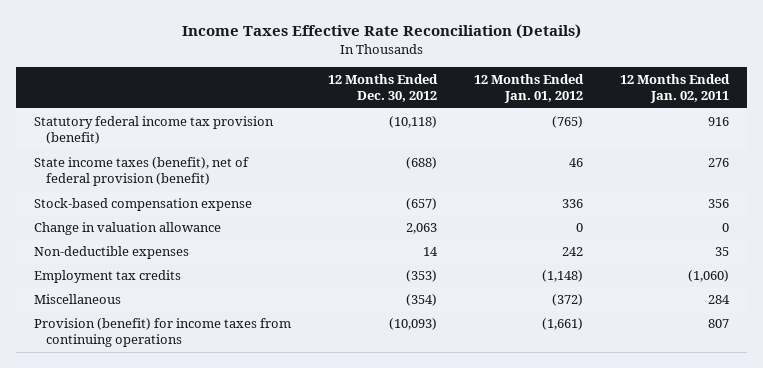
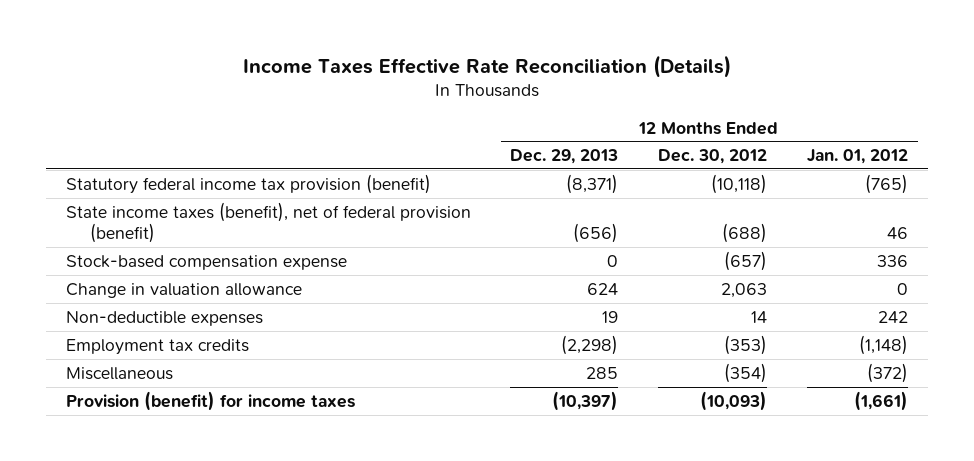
[619,73,730,104] 12 Months Ended Jan. 02, 2011 -> none
none -> [510,149,619,165] Dec. 29, 2013
[34,317,292,348] Provision (benefit) for income taxes from continuing operations -> [65,390,355,411] Provision (benefit) for income taxes

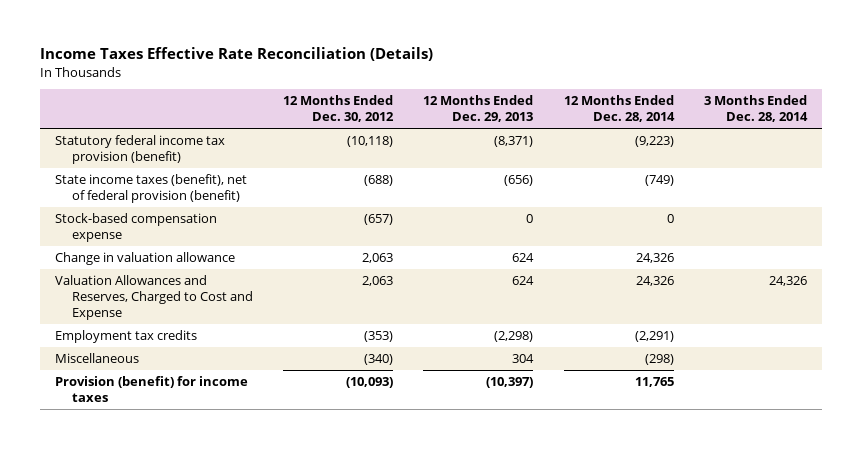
[806,149,908,165] Jan. 01, 2012 -> none
none -> [563,95,675,123] 12 Months Ended Dec. 28, 2014
none -> [704,95,809,123] 3 Months Ended Dec. 28, 2014
[65,310,263,326] Non-deductible expenses -> none
none -> [54,274,253,321] Valuation Allowances and Reserves, Charged to Cost and Expense
[586,366,619,379] 285 -> [512,353,535,363] 304
[724,362,768,383] (354) -> [363,353,393,365] (340)

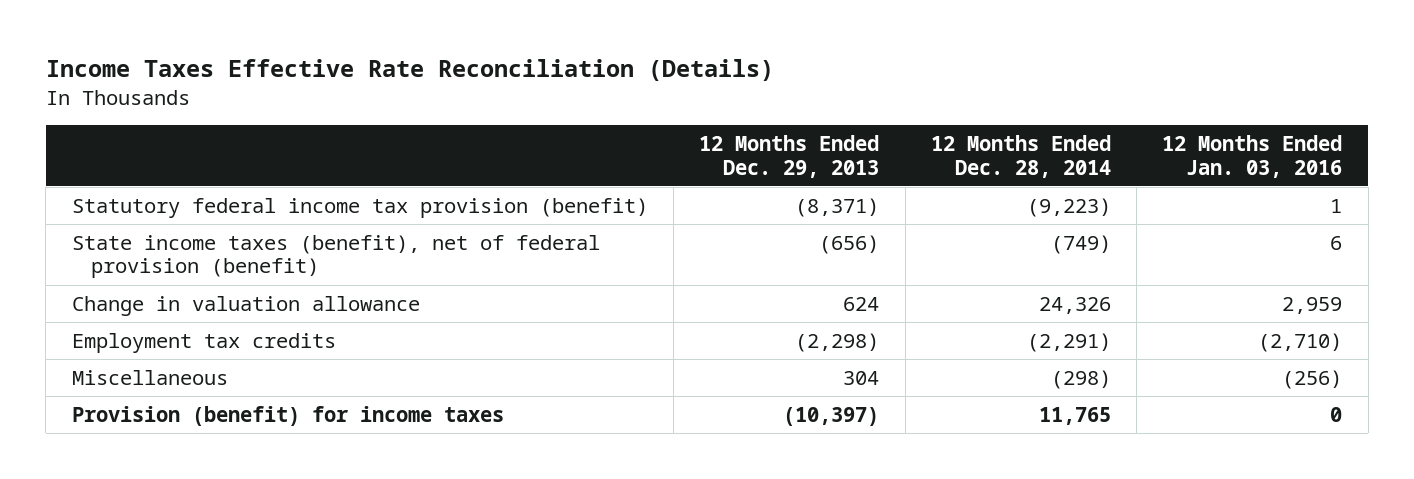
[282,95,394,123] 12 Months Ended Dec. 30, 2012 -> none
[704,95,809,123] 3 Months Ended Dec. 28, 2014 -> none
none -> [1162,134,1343,178] 12 Months Ended Jan. 03, 2016
[54,212,217,243] Stock-based compensation expense -> none
[54,274,253,321] Valuation Allowances and Reserves, Charged to Cost and Expense -> none

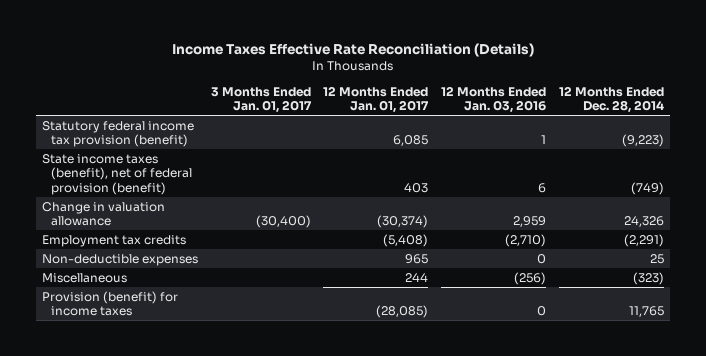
[699,134,880,178] 12 Months Ended Dec. 29, 2013 -> none
none -> [210,86,312,114] 3 Months Ended Jan. 01, 2017
none -> [323,85,430,114] 12 Months Ended Jan. 01, 2017
none -> [42,253,199,266] Non-deductible expenses
[1050,369,1111,389] (298) -> [632,271,664,285] (323)

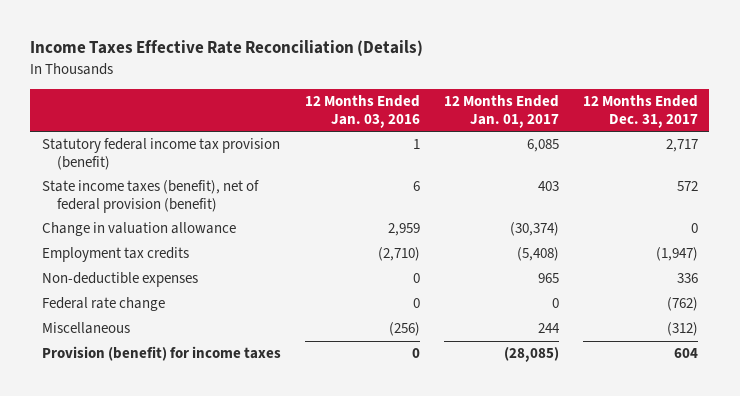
[210,86,312,114] 3 Months Ended Jan. 01, 2017 -> none
[558,85,664,114] 12 Months Ended Dec. 28, 2014 -> none
none -> [582,94,698,128] 12 Months Ended Dec. 31, 2017
none -> [42,297,166,312] Federal rate change

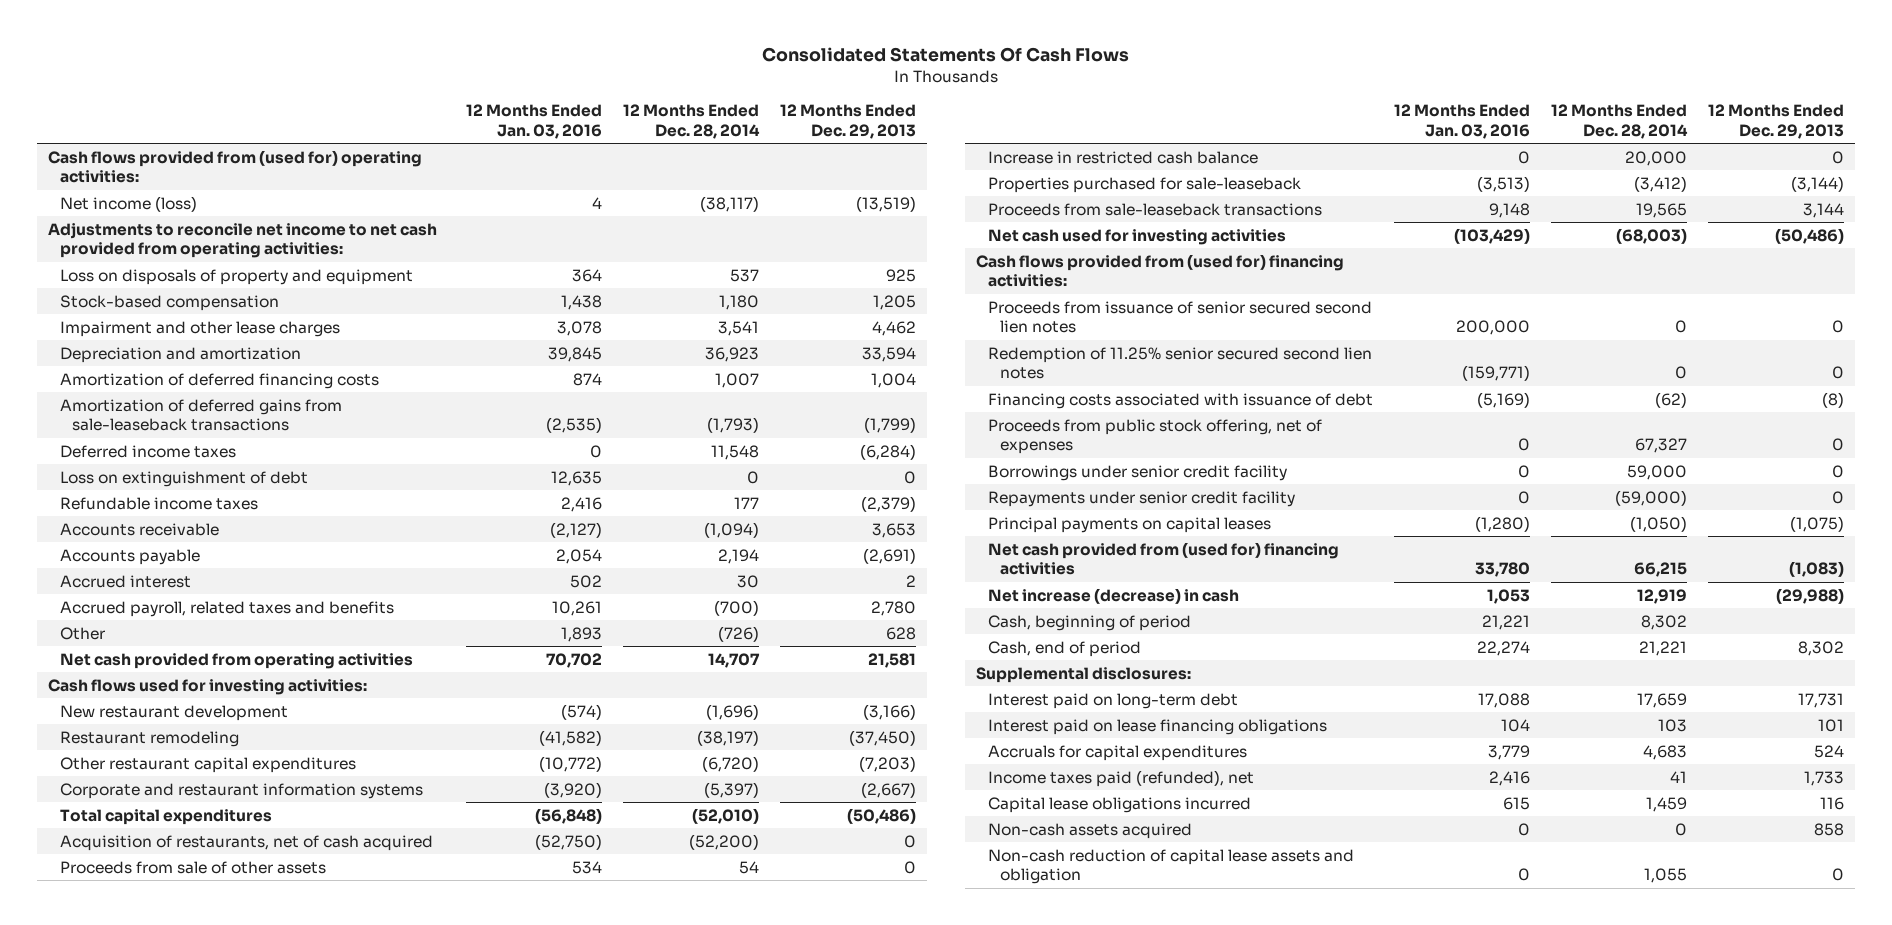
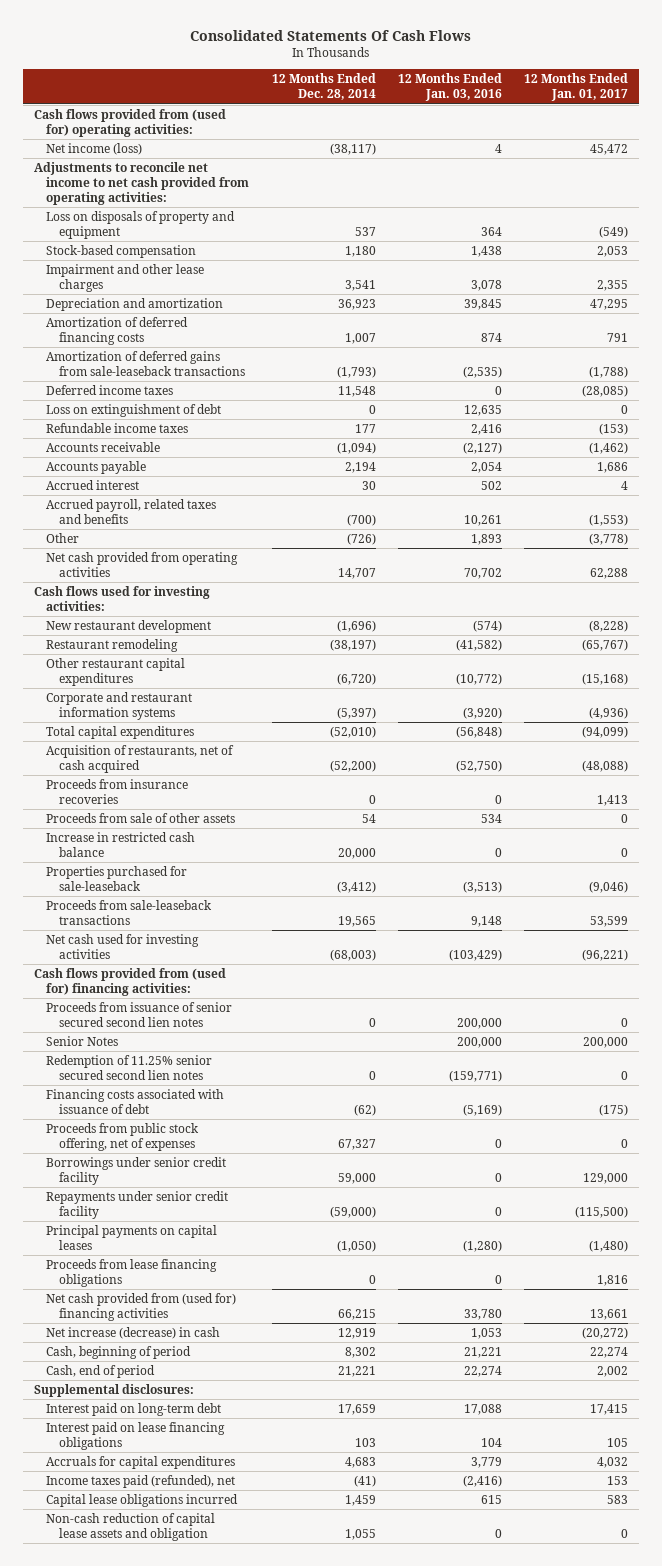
[780,104,917,139] 12 Months Ended Dec. 29, 2013 -> none
none -> [524,73,629,102] 12 Months Ended Jan. 01, 2017
none -> [46,778,189,805] Proceeds from insurance recoveries
none -> [46,1035,119,1046] Senior Notes
none -> [46,1258,218,1288] Proceeds from lease financing obligations
[1488,770,1530,786] 2,416 -> [462,1474,502,1487] (2,416)
[1669,770,1687,783] 41 -> [353,1474,376,1487] (41)
[987,822,1192,839] Non-cash assets acquired -> none

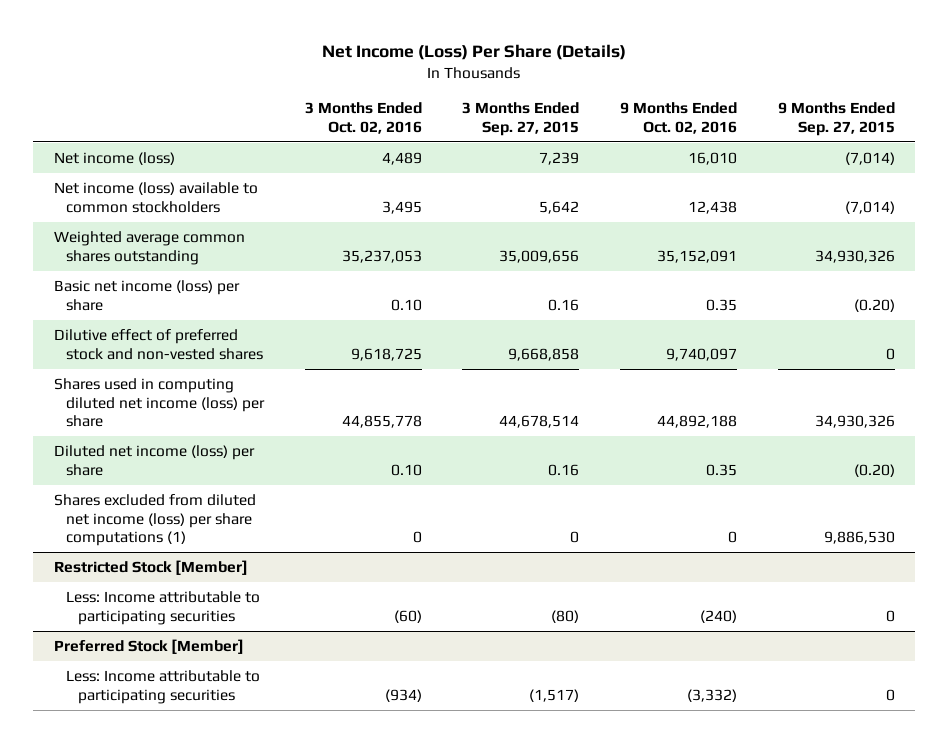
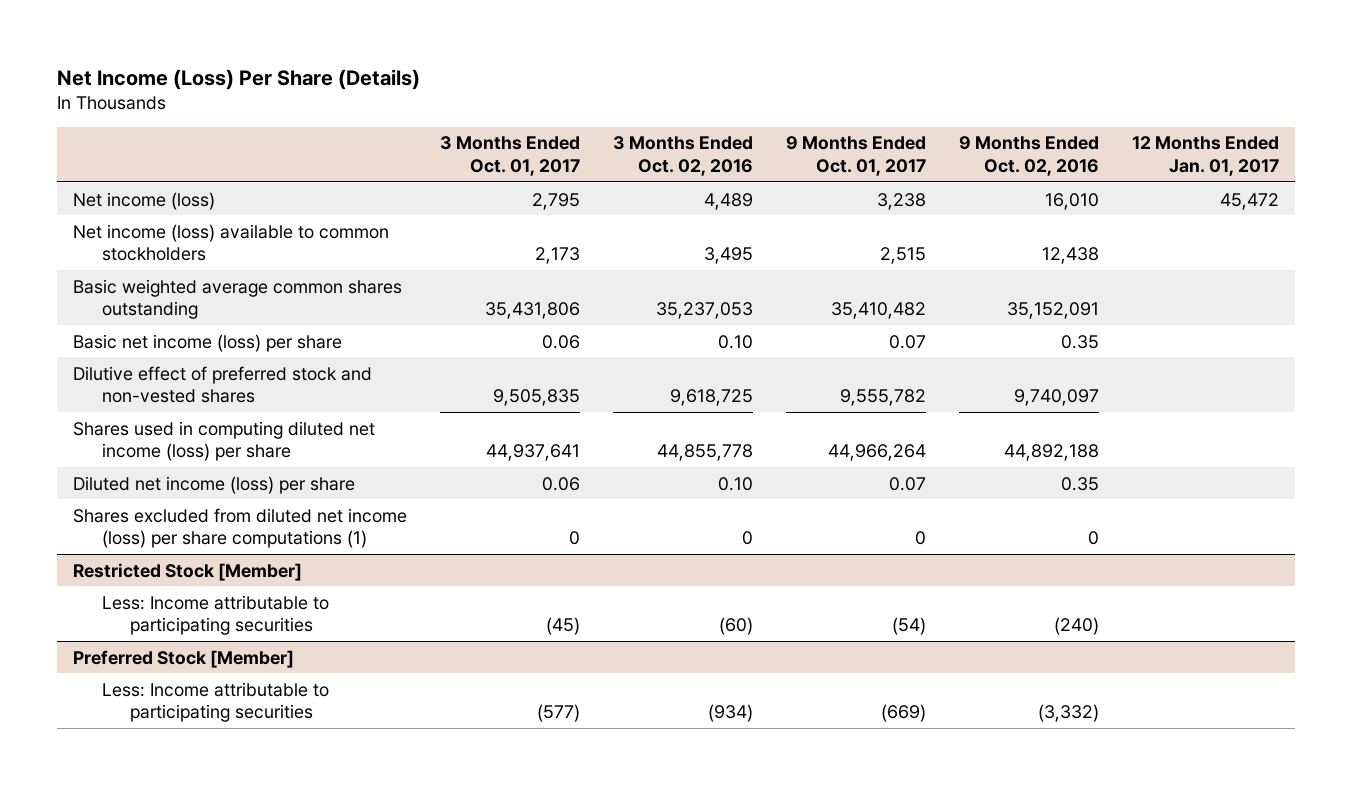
[462,102,580,136] 3 Months Ended Sep. 27, 2015 -> none
[777,102,895,136] 9 Months Ended Sep. 27, 2015 -> none
none -> [440,136,581,176] 3 Months Ended Oct. 01, 2017
none -> [786,136,927,176] 9 Months Ended Oct. 01, 2017
none -> [1131,136,1279,176] 12 Months Ended Jan. 01, 2017
[53,231,245,265] Weighted average common shares outstanding -> [73,278,403,320] Basic weighted average common shares outstanding

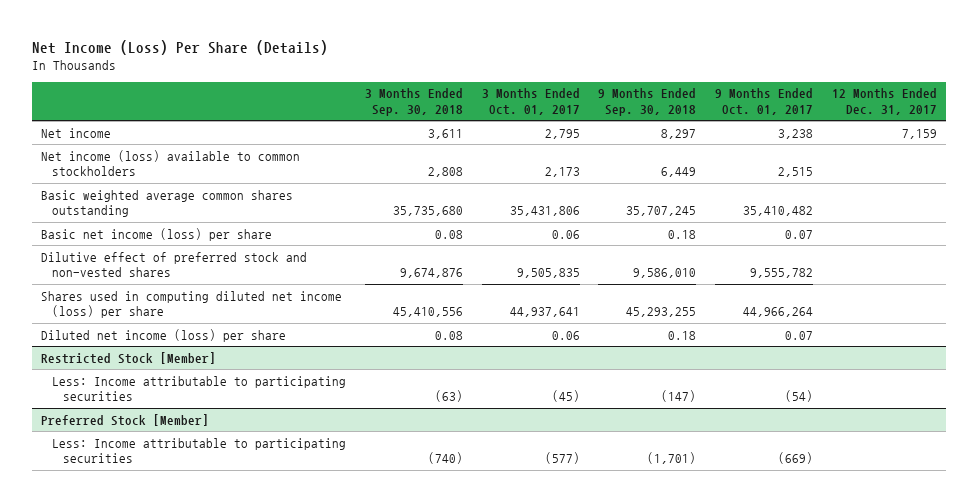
[613,136,754,176] 3 Months Ended Oct. 02, 2016 -> none
[959,136,1100,176] 9 Months Ended Oct. 02, 2016 -> none
[1131,136,1279,176] 12 Months Ended Jan. 01, 2017 -> none
none -> [364,88,463,116] 3 Months Ended Sep. 30, 2018
none -> [598,88,697,116] 9 Months Ended Sep. 30, 2018
none -> [831,88,937,115] 12 Months Ended Dec. 31, 2017
[73,191,216,210] Net income (loss) -> [41,127,112,138] Net income
[73,507,408,549] Shares excluded from diluted net income (loss) per share computations (1) -> none

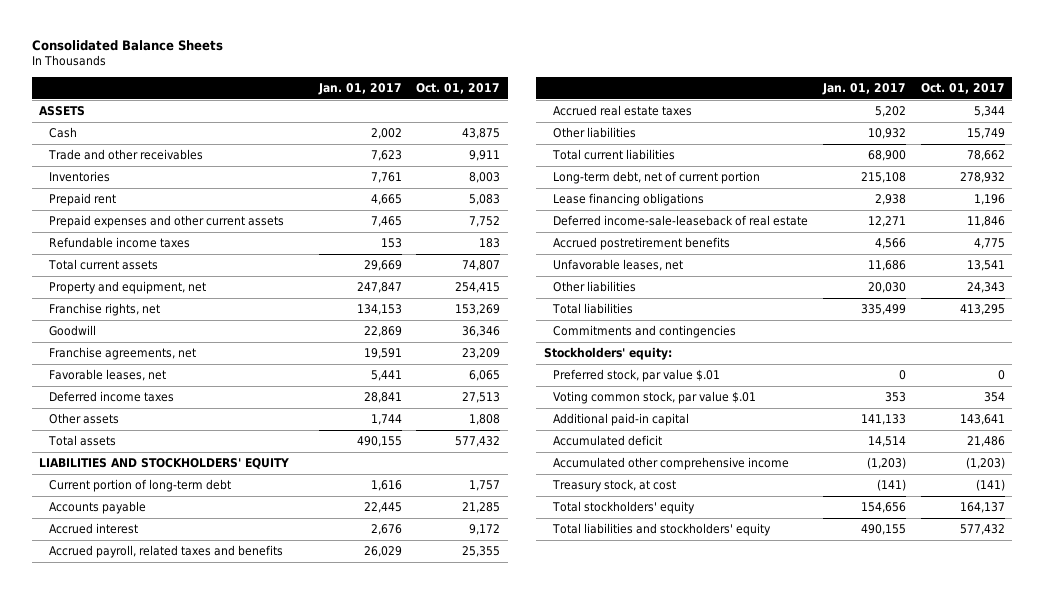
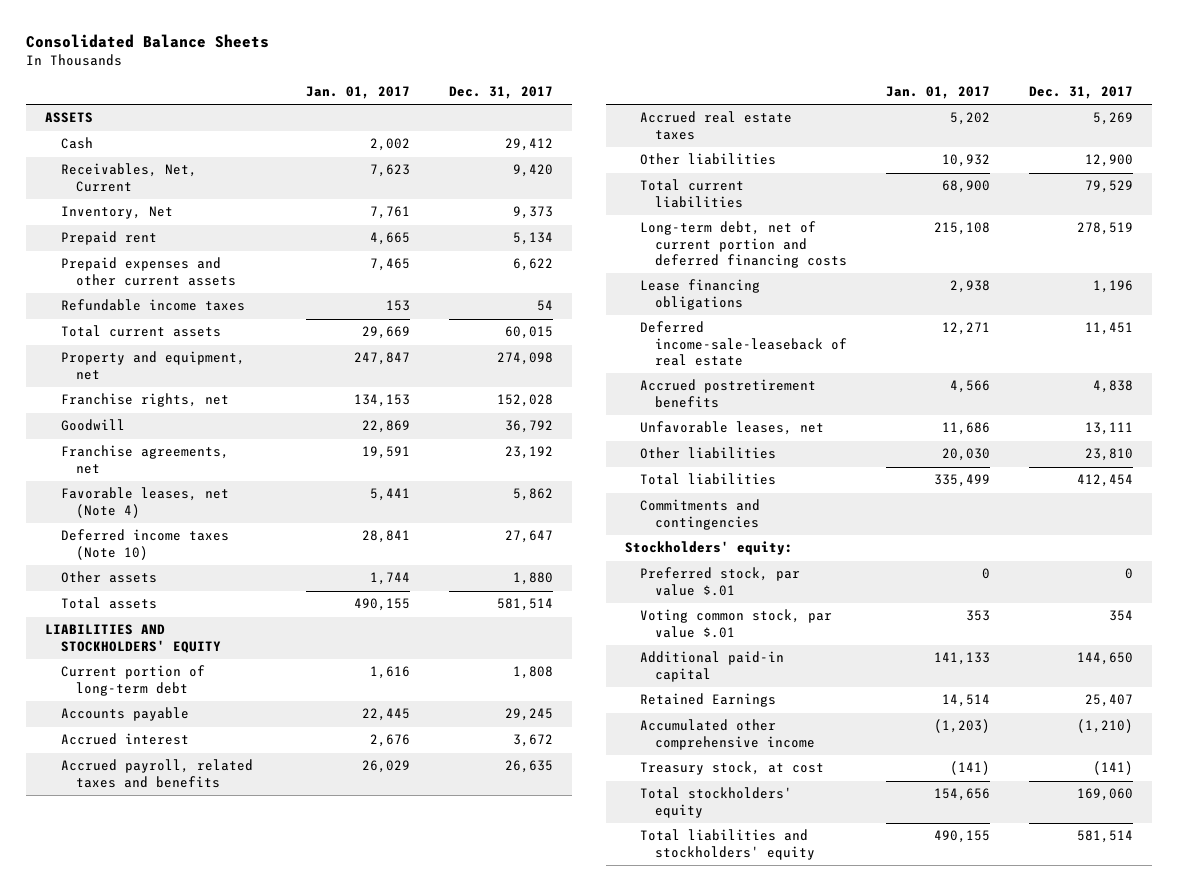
[416,82,501,94] Oct. 01, 2017 -> none
none -> [448,85,553,99] Dec. 31, 2017
[47,149,203,161] Trade and other receivables -> [60,163,197,192] Receivables, Net, Current
[48,171,110,183] Inventories -> [60,206,173,220] Inventory, Net
[48,369,166,382] Favorable leases, net -> [60,487,229,518] Favorable leases, net (Note 4)
[48,391,174,403] Deferred income taxes -> [60,529,229,560] Deferred income taxes (Note 10)
[553,171,761,185] Long-term debt, net of current portion -> [640,221,848,268] Long-term debt, net of current portion and deferred financing costs
[553,435,663,447] Accumulated deficit -> [640,693,777,708] Retained Earnings

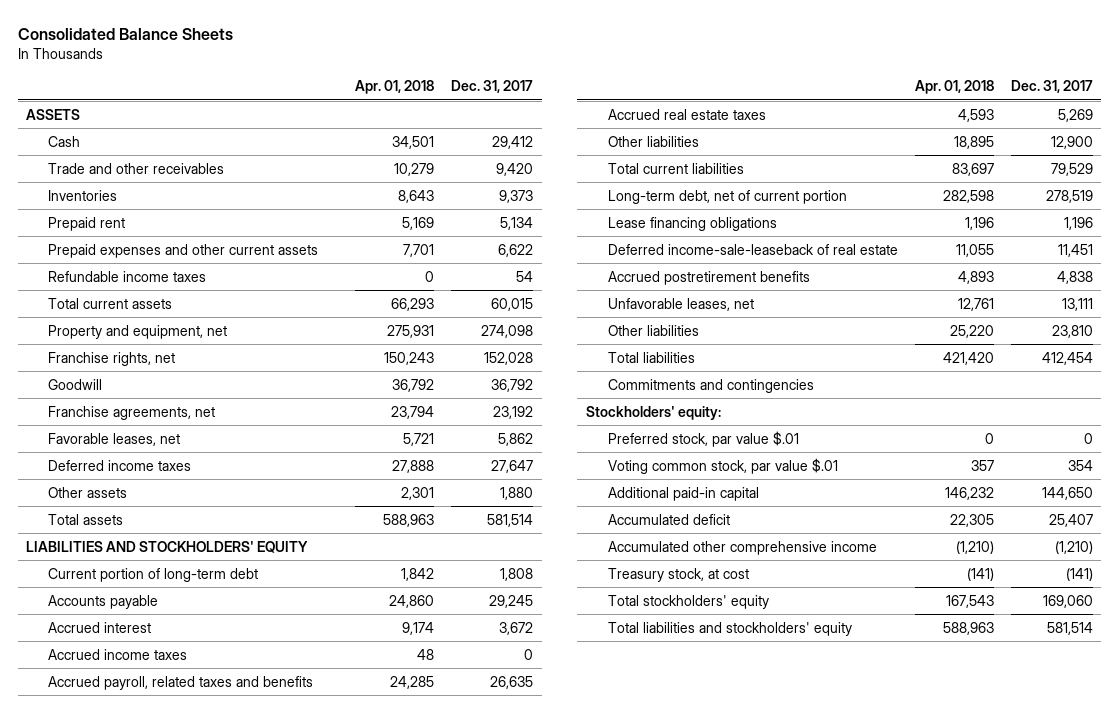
[306,85,411,99] Jan. 01, 2017 -> none
none -> [355,80,435,95] Apr. 01, 2018
[60,163,197,192] Receivables, Net, Current -> [48,162,225,174] Trade and other receivables
[60,206,173,220] Inventory, Net -> [48,189,118,201] Inventories
[60,487,229,518] Favorable leases, net (Note 4) -> [48,432,181,446] Favorable leases, net
[60,529,229,560] Deferred income taxes (Note 10) -> [48,459,192,471] Deferred income taxes
none -> [48,648,188,660] Accrued income taxes
[640,221,848,268] Long-term debt, net of current portion and deferred financing costs -> [607,189,847,204] Long-term debt, net of current portion
[640,693,777,708] Retained Earnings -> [607,513,730,525] Accumulated deficit

